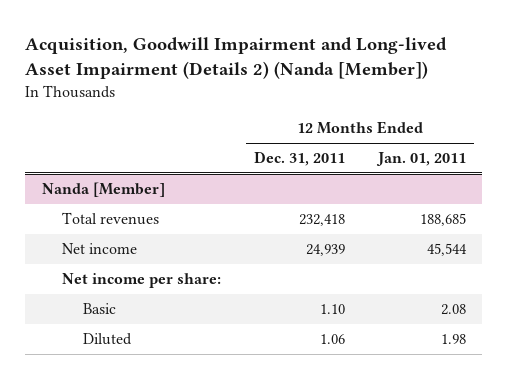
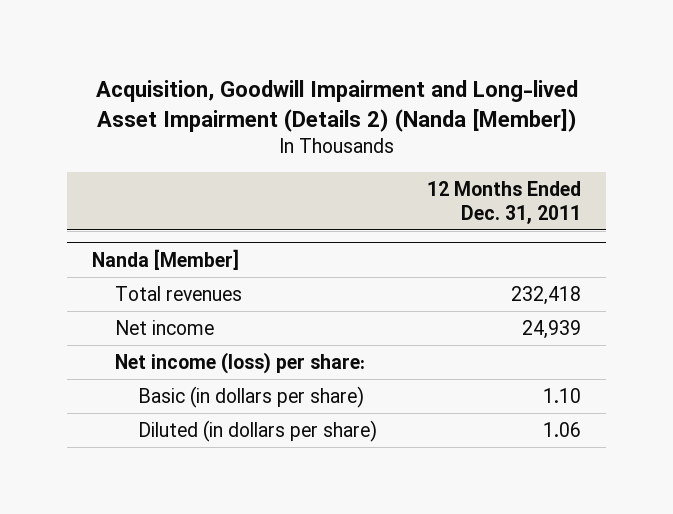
[375,152,466,167] Jan. 01, 2011 -> none
[62,273,222,289] Net income per share: -> [114,351,365,374] Net income (loss) per share:
[82,303,116,315] Basic -> [137,385,364,408] Basic (in dollars per share)
[82,333,132,346] Diluted -> [137,419,377,442] Diluted (in dollars per share)

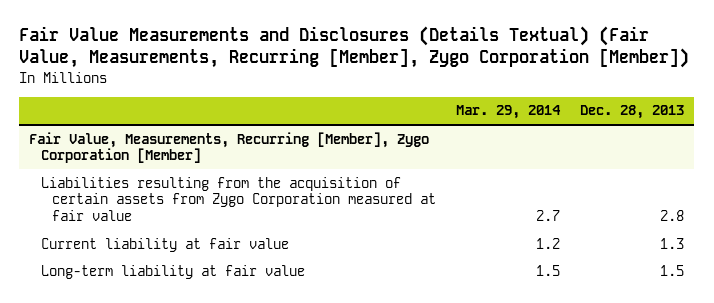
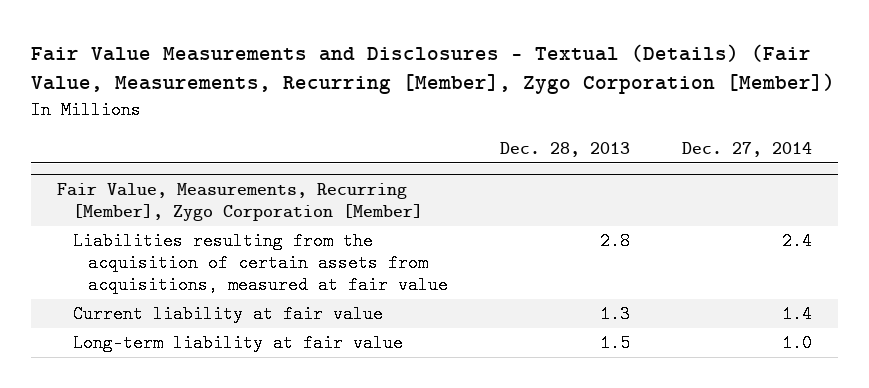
[19,26,690,69] Fair Value Measurements and Disclosures (Details Textual) (Fair Value, Measurements, Recurring [Member], Zygo Corporation [Member]) -> [31,44,836,95] Fair Value Measurements and Disclosures - Textual (Details) (Fair Value, Measurements, Recurring [Member], Zygo Corporation [Member])
[456,105,562,120] Mar. 29, 2014 -> none
none -> [681,141,812,157] Dec. 27, 2014
[40,176,436,221] Liabilities resulting from the acquisition of certain assets from Zygo Corporation measured at fair value -> [72,232,449,295] Liabilities resulting from the acquisition of certain assets from acquisitions, measured at fair value

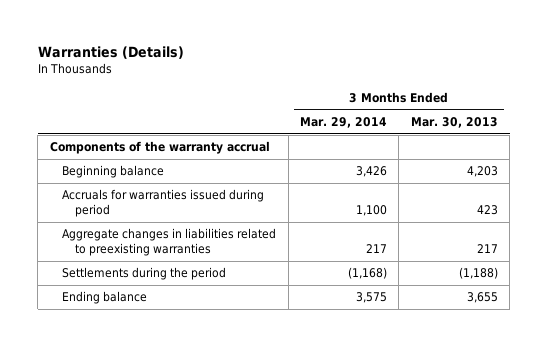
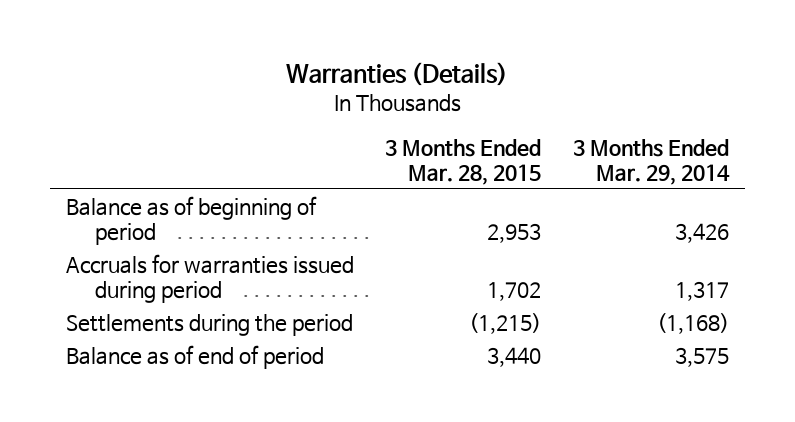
[410,116,498,128] Mar. 30, 2013 -> none
none -> [385,138,542,185] 3 Months Ended Mar. 28, 2015
[49,141,270,155] Components of the warranty accrual -> none
[62,228,277,257] Aggregate changes in liabilities related to preexisting warranties -> none
[62,165,165,179] Beginning balance -> [65,195,317,245] Balance as of beginning of period
[355,205,387,217] 1,100 -> [675,280,730,301] 1,317
[62,291,148,305] Ending balance -> [65,344,324,369] Balance as of end of period

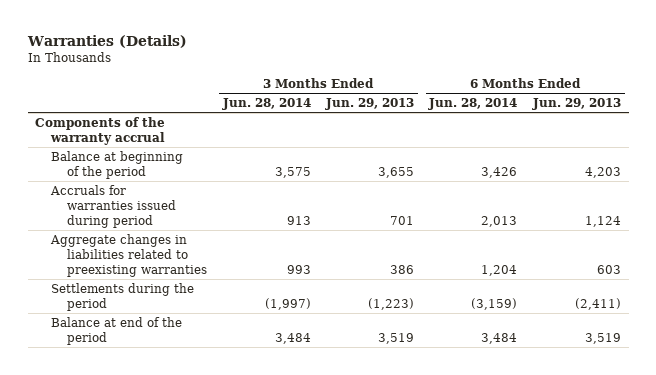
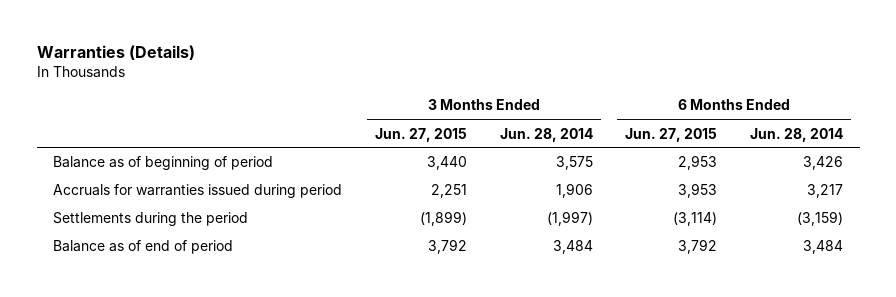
[324,97,414,110] Jun. 29, 2013 -> none
[531,97,621,110] Jun. 29, 2013 -> none
none -> [374,127,467,142] Jun. 27, 2015
none -> [625,127,718,142] Jun. 27, 2015
[35,116,166,145] Components of the warranty accrual -> none
[50,233,208,278] Aggregate changes in liabilities related to preexisting warranties -> none
[51,150,184,179] Balance at beginning of the period -> [53,156,274,171] Balance as of beginning of period
[286,216,311,226] 913 -> [555,183,593,199] 1,906
[481,216,518,228] 2,013 -> [807,184,844,199] 3,217
[51,316,183,345] Balance at end of the period -> [53,240,234,255] Balance as of end of period

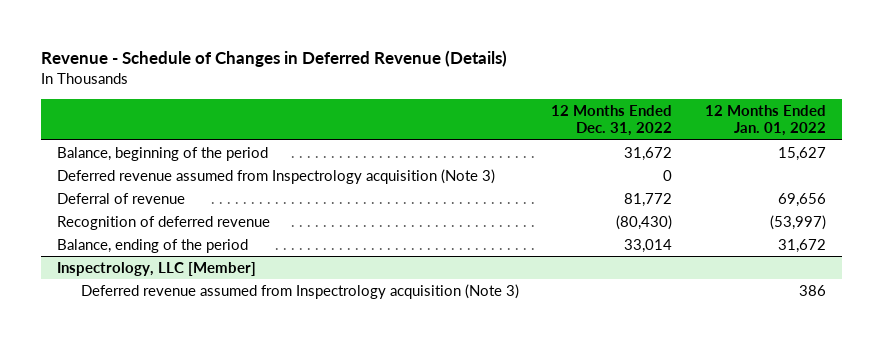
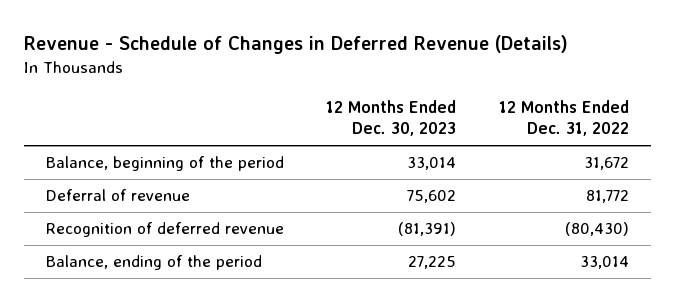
[704,104,826,137] 12 Months Ended Jan. 01, 2022 -> none
none -> [326,99,457,137] 12 Months Ended Dec. 30, 2023
[57,169,496,185] Deferred revenue assumed from Inspectrology acquisition (Note 3) -> none
[57,262,257,277] Inspectrology, LLC [Member] -> none
[80,284,519,300] Deferred revenue assumed from Inspectrology acquisition (Note 3) -> none

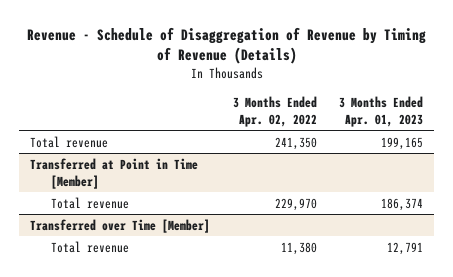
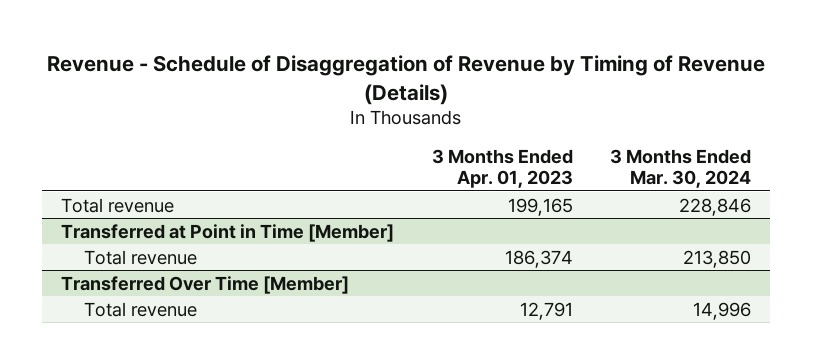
[232,96,317,127] 3 Months Ended Apr. 02, 2022 -> none
none -> [610,148,752,189] 3 Months Ended Mar. 30, 2024
[30,218,211,233] Transferred over Time [Member] -> [61,275,350,294] Transferred Over Time [Member]

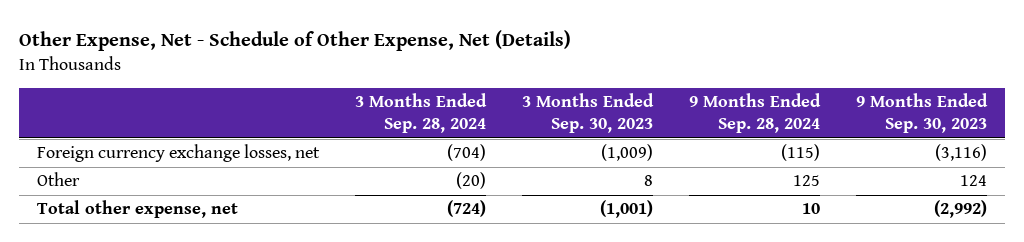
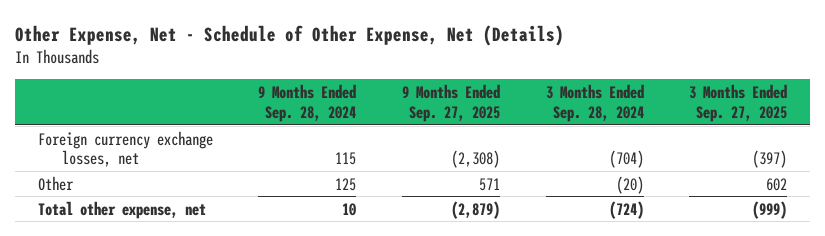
[521,92,654,134] 3 Months Ended Sep. 30, 2023 -> none
[855,92,988,134] 9 Months Ended Sep. 30, 2023 -> none
none -> [401,84,500,122] 9 Months Ended Sep. 27, 2025
none -> [689,84,788,122] 3 Months Ended Sep. 27, 2025
[780,144,820,162] (115) -> [335,152,357,166] 115

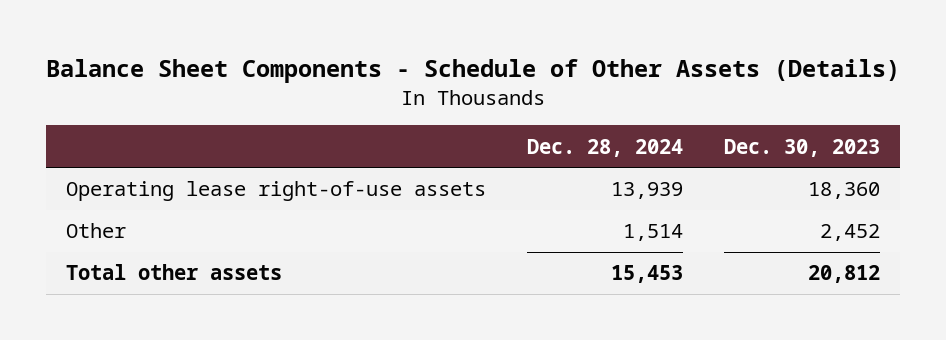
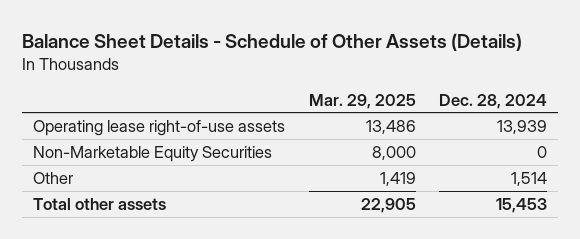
[46,59,901,84] Balance Sheet Components - Schedule of Other Assets (Details) -> [21,32,522,51] Balance Sheet Details - Schedule of Other Assets (Details)
[723,138,880,157] Dec. 30, 2023 -> none
none -> [308,93,416,109] Mar. 29, 2025
none -> [33,145,273,162] Non-Marketable Equity Securities

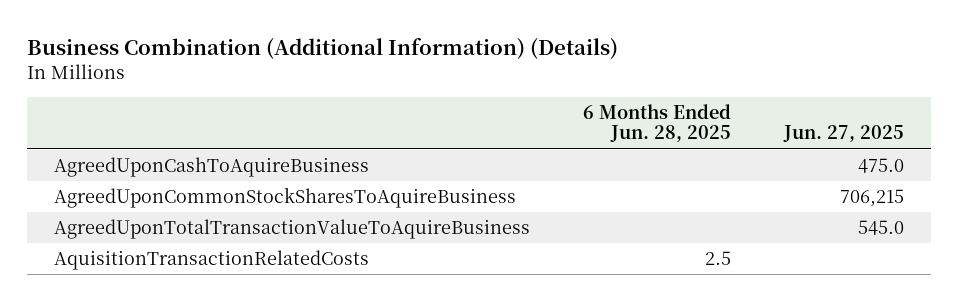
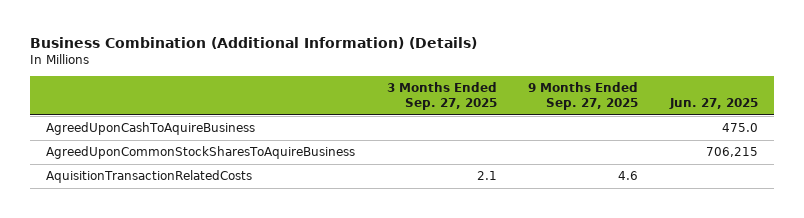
[583,103,732,143] 6 Months Ended Jun. 28, 2025 -> none
none -> [386,82,497,111] 3 Months Ended Sep. 27, 2025
none -> [528,82,639,111] 9 Months Ended Sep. 27, 2025
[54,219,531,240] AgreedUponTotalTransactionValueToAquireBusiness -> none

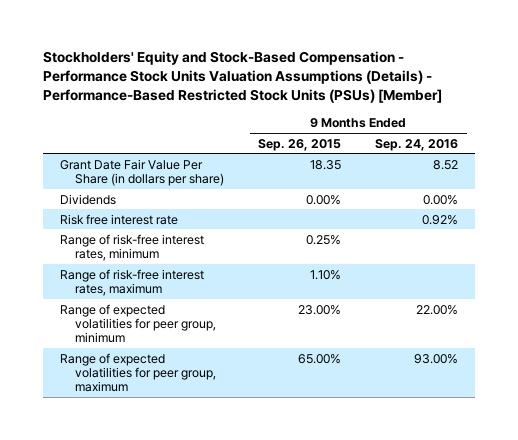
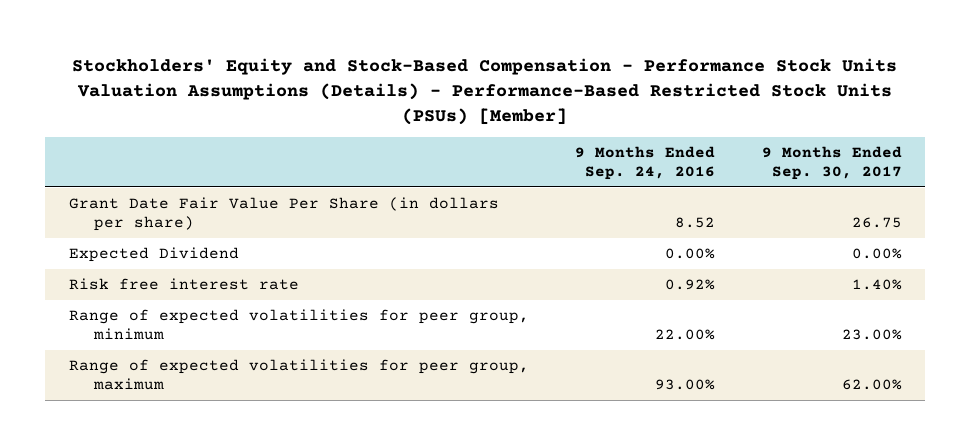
[258,138,342,151] Sep. 26, 2015 -> none
none -> [761,146,902,181] 9 Months Ended Sep. 30, 2017
[59,193,116,205] Dividends -> [68,246,239,262] Expected Dividend
[59,233,204,261] Range of risk-free interest rates, minimum -> none
[59,268,204,296] Range of risk-free interest rates, maximum -> none

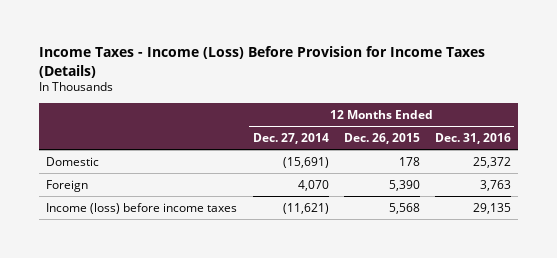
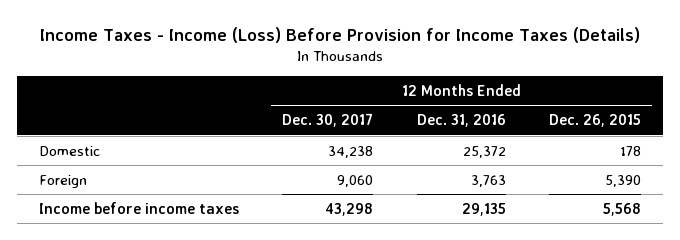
[252,132,329,144] Dec. 27, 2014 -> none
none -> [282,113,374,128] Dec. 30, 2017
[46,202,238,214] Income (loss) before income taxes -> [38,201,239,214] Income before income taxes

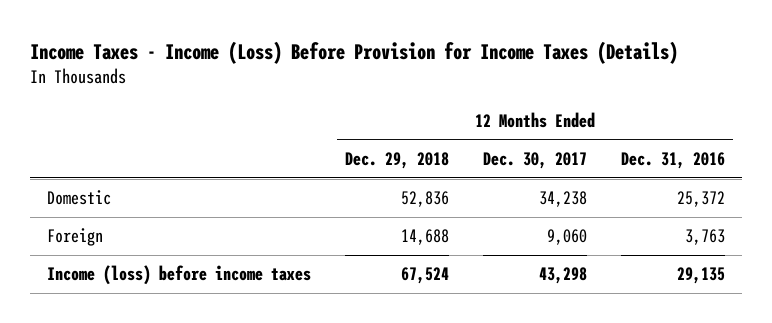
[549,114,642,128] Dec. 26, 2015 -> none
none -> [345,151,450,169] Dec. 29, 2018
[38,201,239,214] Income before income taxes -> [47,265,312,286] Income (loss) before income taxes

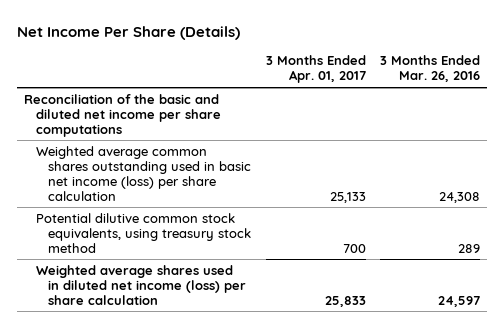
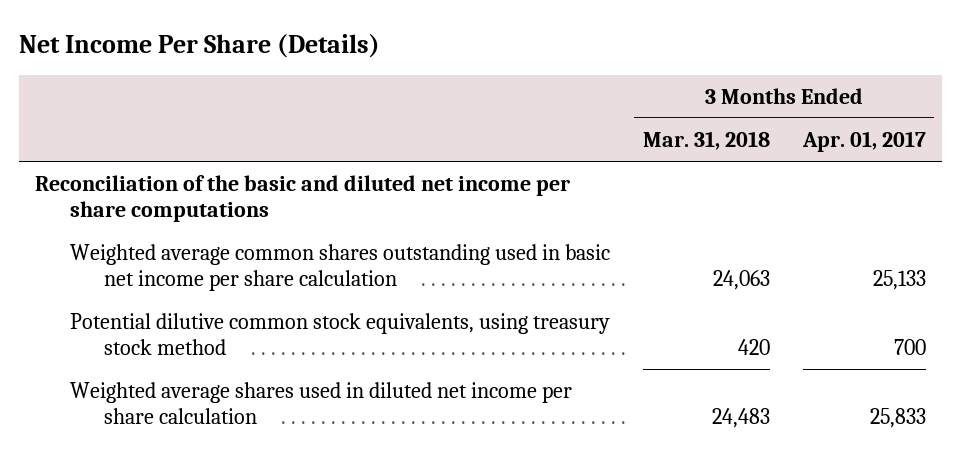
[380,55,481,83] 3 Months Ended Mar. 26, 2016 -> none
none -> [642,131,770,151] Mar. 31, 2018
[35,145,252,201] Weighted average common shares outstanding used in basic net income (loss) per share calculation -> [69,244,610,292] Weighted average common shares outstanding used in basic net income per share calculation
[35,264,247,305] Weighted average shares used in diluted net income (loss) per share calculation -> [69,382,572,425] Weighted average shares used in diluted net income per share calculation

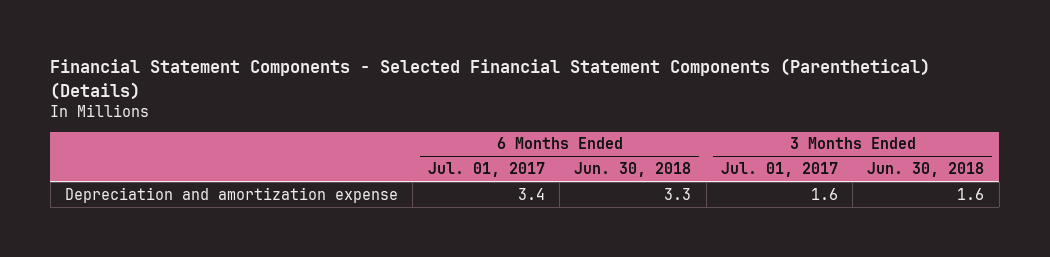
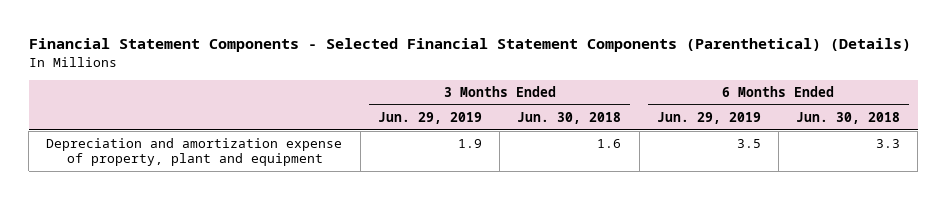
[427,162,545,178] Jul. 01, 2017 -> none
[720,162,838,178] Jul. 01, 2017 -> none
none -> [377,111,482,124] Jun. 29, 2019
none -> [656,111,761,124] Jun. 29, 2019
[65,186,399,203] Depreciation and amortization expense -> [46,138,343,167] Depreciation and amortization expense of property, plant and equipment

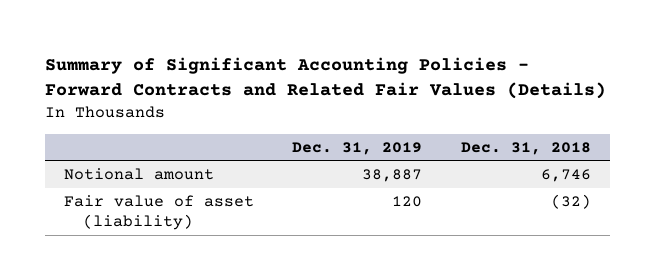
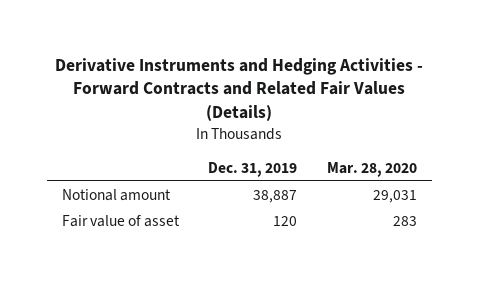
[44,57,606,100] Summary of Significant Accounting Policies - Forward Contracts and Related Fair Values (Details) -> [55,57,424,122] Derivative Instruments and Hedging Activities - Forward Contracts and Related Fair Values (Details)
[460,141,591,155] Dec. 31, 2018 -> none
none -> [326,161,417,177] Mar. 28, 2020
[63,195,254,231] Fair value of asset (liability) -> [61,215,180,228] Fair value of asset

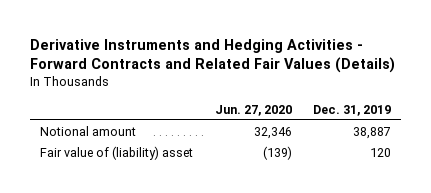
[326,161,417,177] Mar. 28, 2020 -> none
none -> [214,104,292,116] Jun. 27, 2020
[61,215,180,228] Fair value of asset -> [40,145,194,160] Fair value of (liability) asset

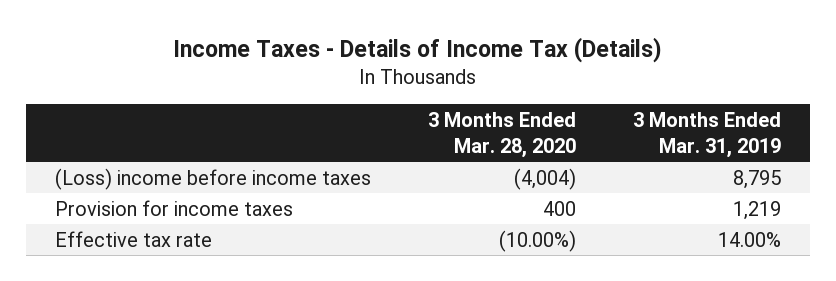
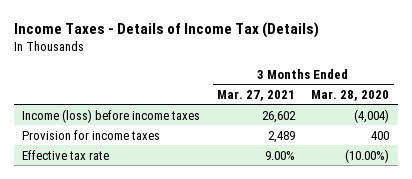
[633,111,782,158] 3 Months Ended Mar. 31, 2019 -> none
none -> [216,89,295,101] Mar. 27, 2021
[54,167,371,190] (Loss) income before income taxes -> [22,108,201,123] Income (loss) before income taxes

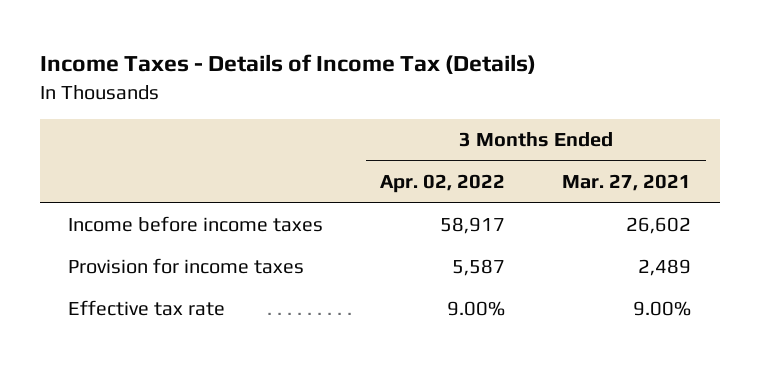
[311,89,390,101] Mar. 28, 2020 -> none
none -> [380,174,506,194] Apr. 02, 2022
[22,108,201,123] Income (loss) before income taxes -> [68,215,324,232] Income before income taxes

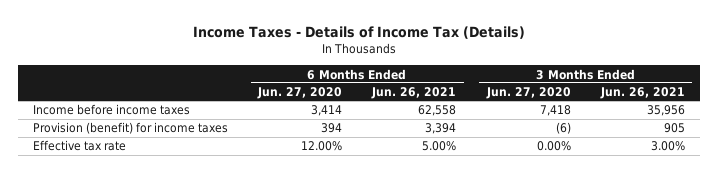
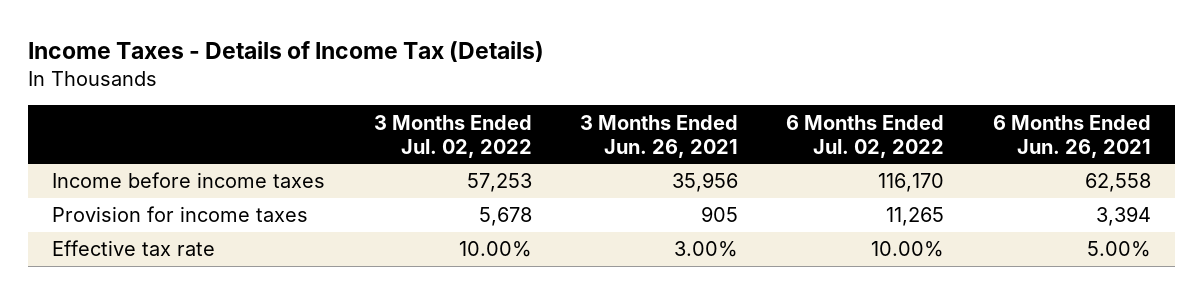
[257,87,343,100] Jun. 27, 2020 -> none
[485,87,571,100] Jun. 27, 2020 -> none
none -> [373,114,532,158] 3 Months Ended Jul. 02, 2022
none -> [786,114,945,158] 6 Months Ended Jul. 02, 2022
[32,122,228,135] Provision (benefit) for income taxes -> [52,206,309,223] Provision for income taxes

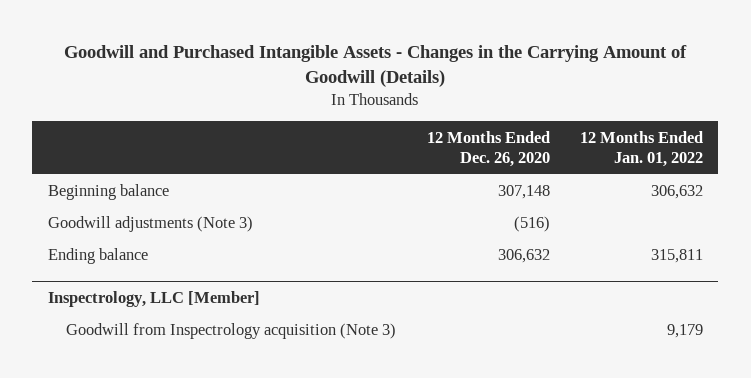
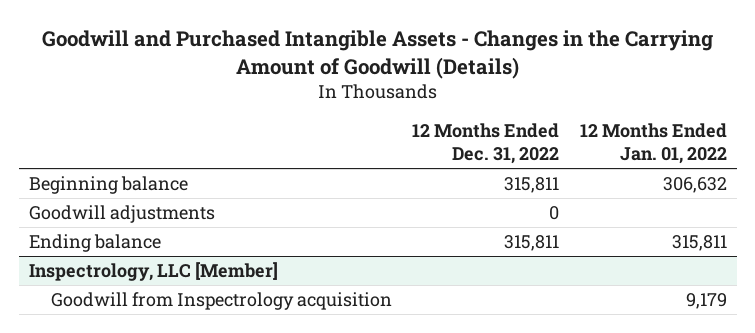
[426,130,550,167] 12 Months Ended Dec. 26, 2020 -> none
none -> [412,123,560,165] 12 Months Ended Dec. 31, 2022
[47,216,253,233] Goodwill adjustments (Note 3) -> [28,204,215,223] Goodwill adjustments
[66,323,397,340] Goodwill from Inspectrology acquisition (Note 3) -> [50,291,392,310] Goodwill from Inspectrology acquisition

